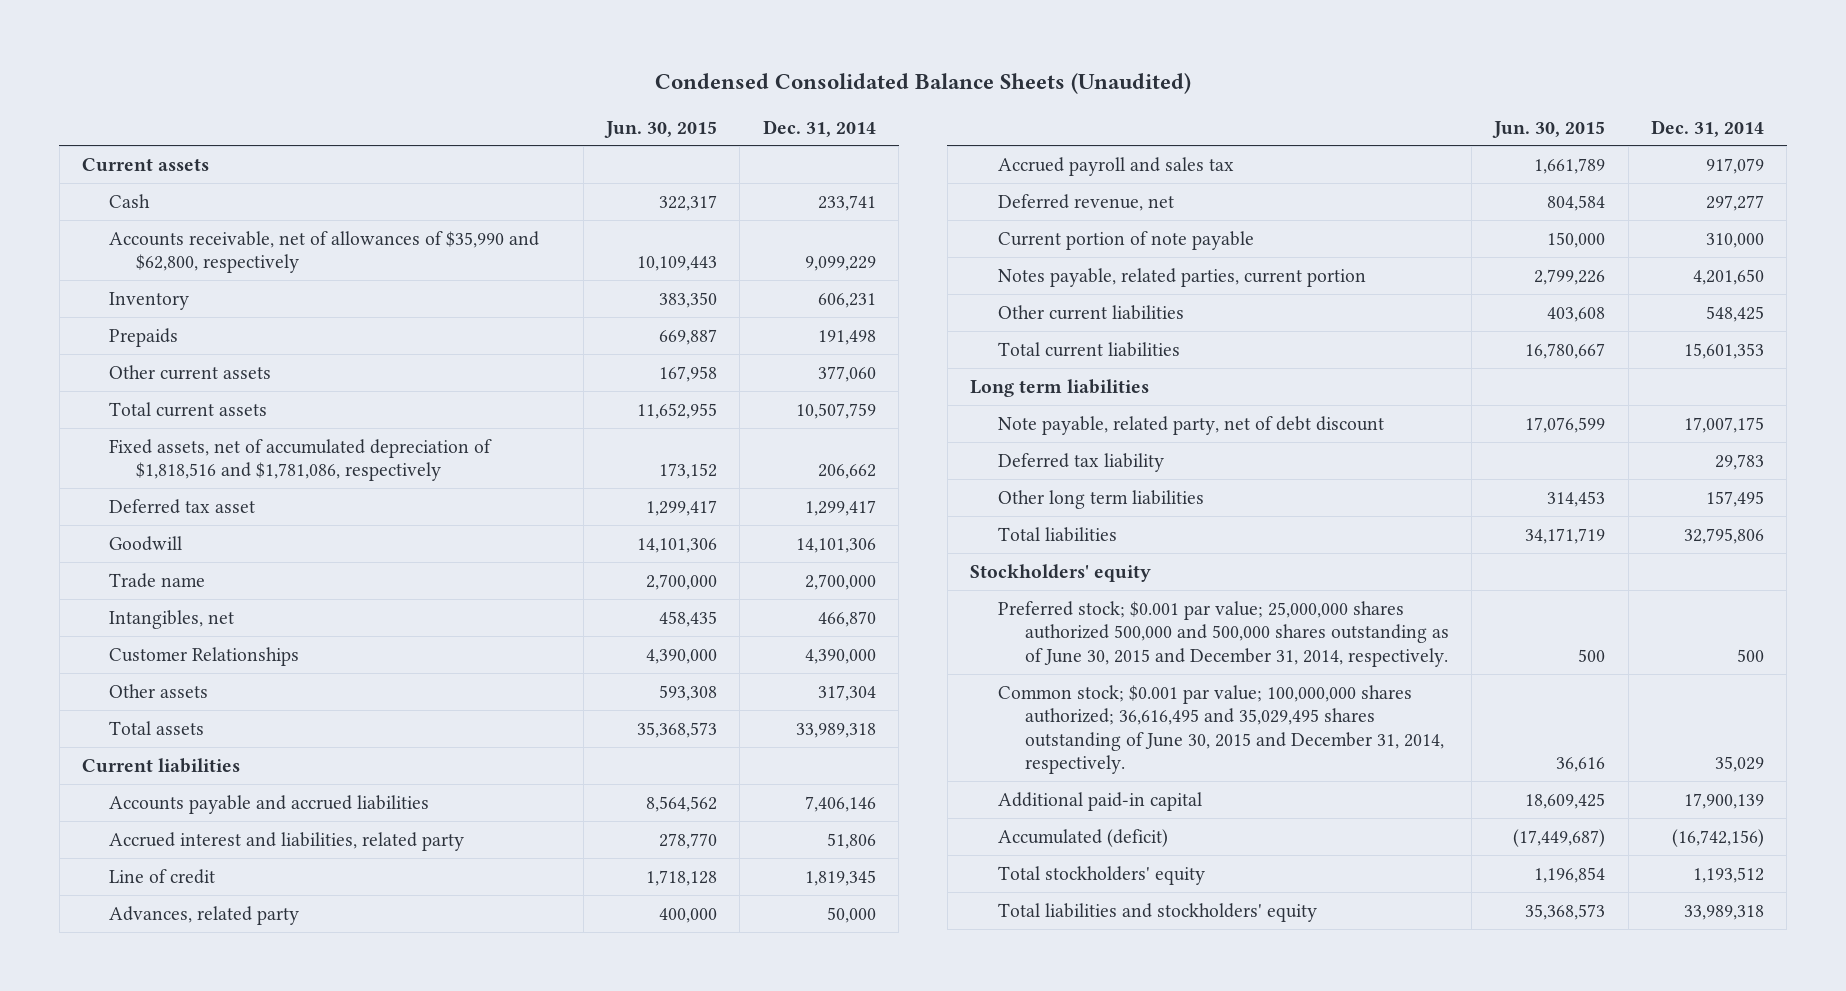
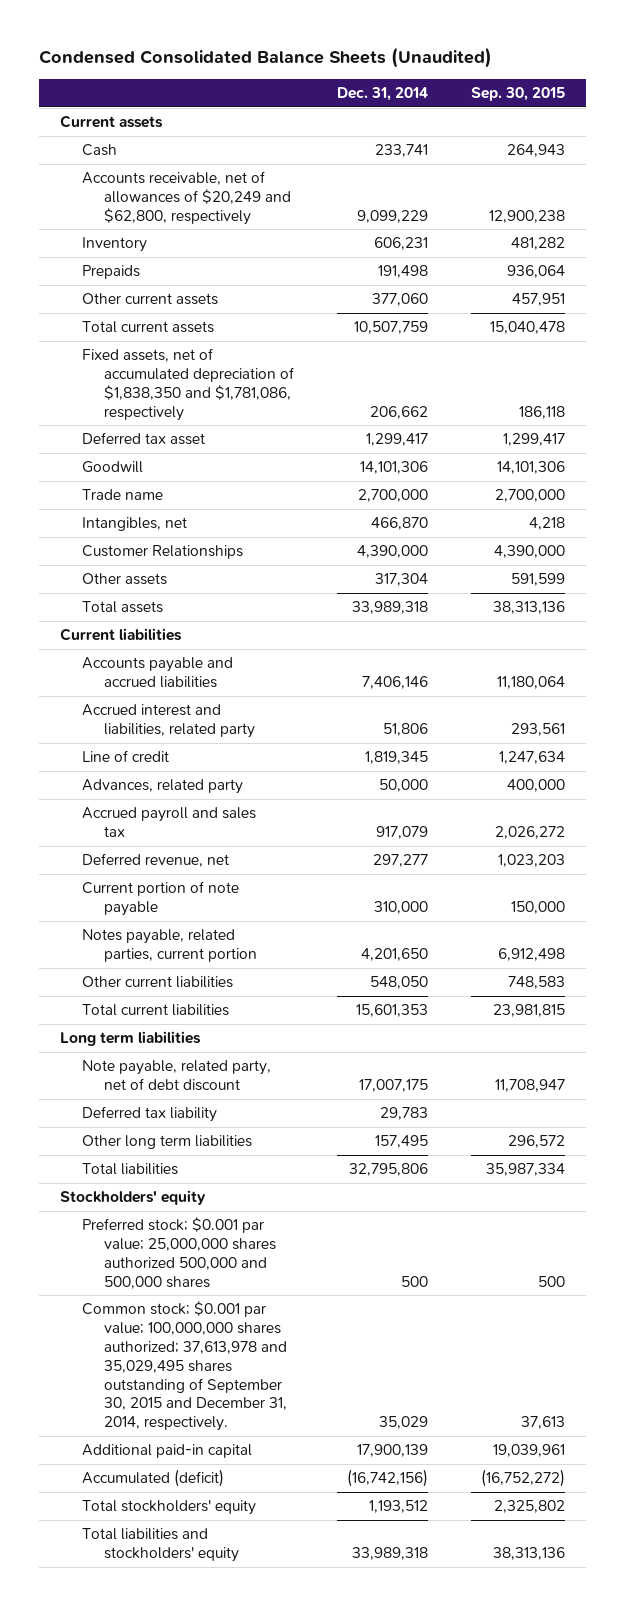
[604,120,718,138] Jun. 30, 2015 -> none
none -> [470,87,565,102] Sep. 30, 2015
[109,230,540,274] Accounts receivable, net of allowances of $35,990 and $62,800, respectively -> [82,171,292,225] Accounts receivable, net of allowances of $20,249 and $62,800, respectively
[109,438,493,482] Fixed assets, net of accumulated depreciation of $1,818,516 and $1,781,086, respectively -> [82,348,295,421] Fixed assets, net of accumulated depreciation of $1,838,350 and $1,781,086, respectively
[1706,305,1765,322] 548,425 -> [370,976,429,990] 548,050
[997,600,1449,667] Preferred stock; $0.001 par value; 25,000,000 shares authorized 500,000 and 500,000 shares outstanding as of June 30, 2015 and December 31, 2014, respectively. -> [82,1217,277,1289] Preferred stock; $0.001 par value; 25,000,000 shares authorized 500,000 and 500,000 shares
[997,684,1444,775] Common stock; $0.001 par value; 100,000,000 shares authorized; 36,616,495 and 35,029,495 shares outstanding of June 30, 2015 and December 31, 2014, respectively. -> [82,1301,288,1432] Common stock; $0.001 par value; 100,000,000 shares authorized; 37,613,978 and 35,029,495 shares outstanding of September 30, 2015 and December 31, 2014, respectively.

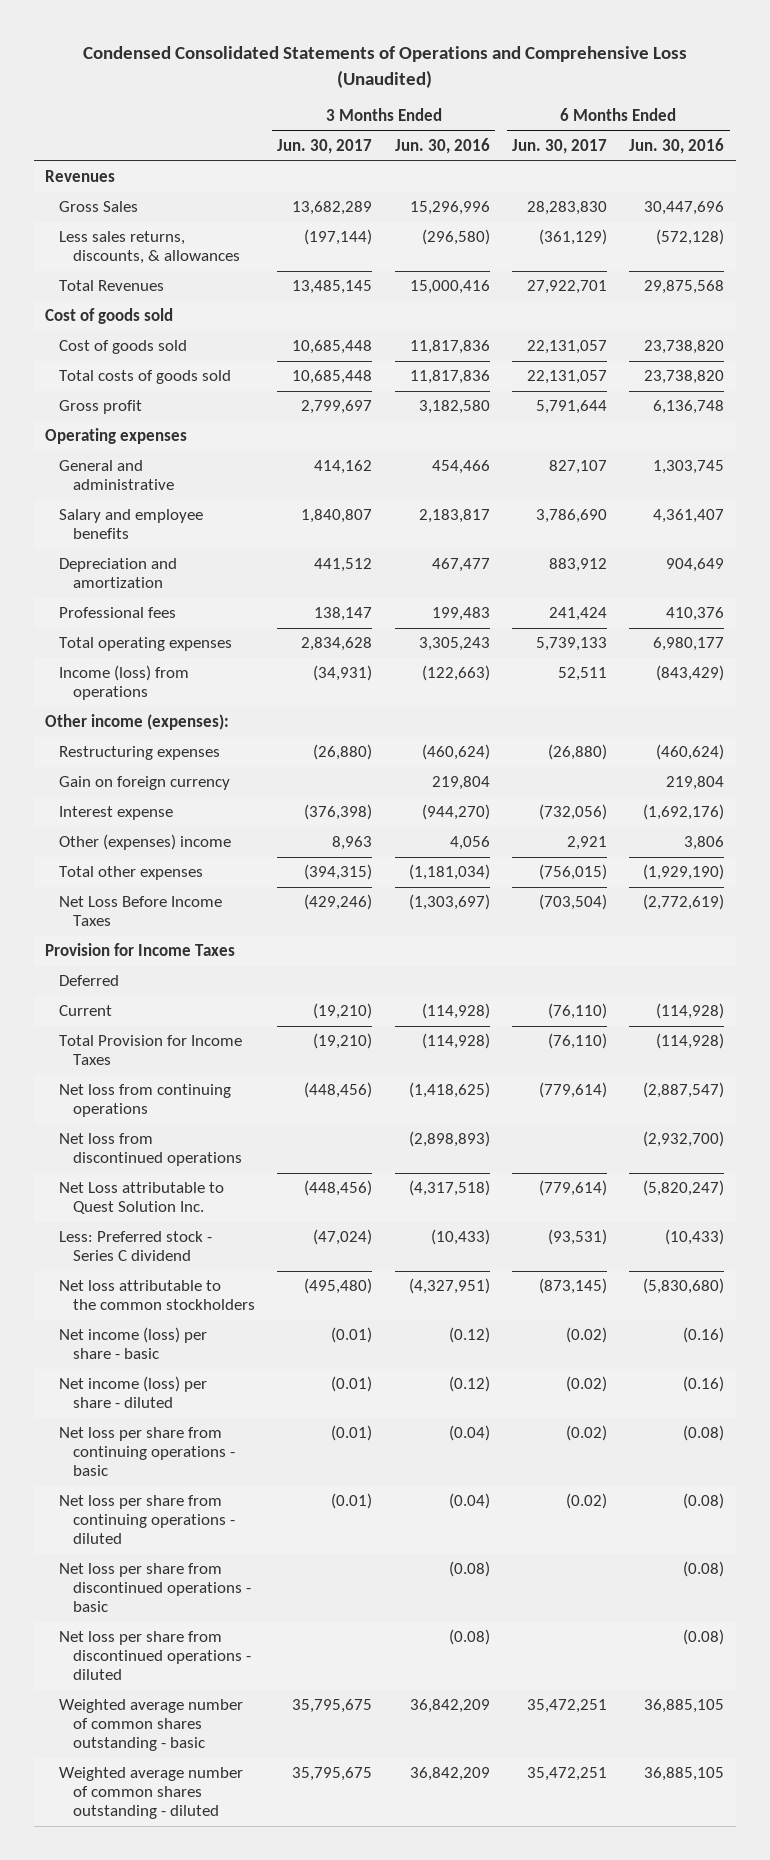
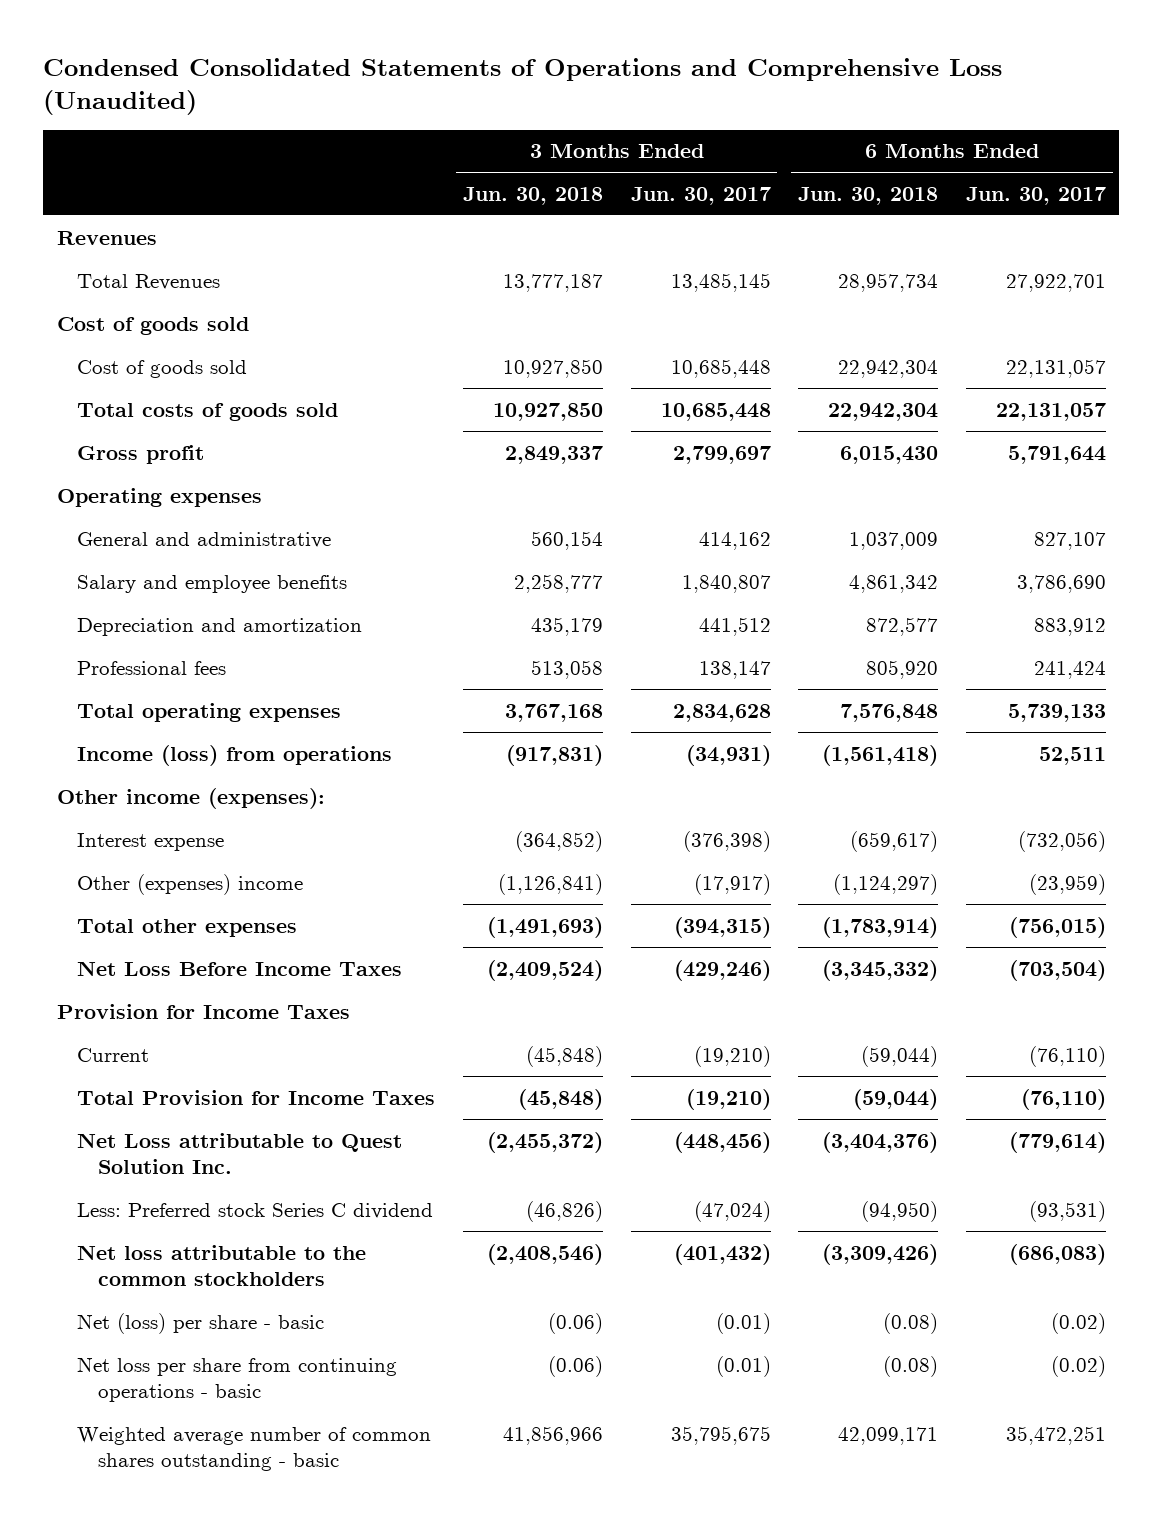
[394,137,490,154] Jun. 30, 2016 -> none
[629,137,725,154] Jun. 30, 2016 -> none
none -> [462,186,603,205] Jun. 30, 2018
none -> [798,186,939,205] Jun. 30, 2018
[59,201,139,213] Gross Sales -> none
[59,231,241,265] Less sales returns, discounts, & allowances -> none
[59,746,221,761] Restructuring expenses -> none
[59,776,231,791] Gain on foreign currency -> none
[332,836,373,851] 8,963 -> [693,873,771,895] (17,917)
[567,836,608,851] 2,921 -> [1028,873,1106,895] (23,959)
[59,975,120,987] Deferred -> none
[59,1084,232,1118] Net loss from continuing operations -> none
[59,1133,243,1167] Net loss from discontinued operations -> none
[59,1376,208,1409] Net income (loss) per share - diluted -> none
[59,1231,213,1262] Less: Preferred stock - Series C dividend -> [77,1202,434,1219] Less: Preferred stock Series C dividend
[304,1278,373,1295] (495,480) -> [673,1243,771,1265] (401,432)
[539,1278,608,1295] (873,145) -> [1008,1243,1106,1265] (686,083)
[59,1327,208,1360] Net income (loss) per share - basic -> [77,1312,325,1334] Net (loss) per share - basic
[59,1495,236,1545] Net loss per share from continuing operations - diluted -> none
[59,1563,252,1613] Net loss per share from discontinued operations - basic -> none
[59,1631,252,1681] Net loss per share from discontinued operations - diluted -> none
[59,1767,244,1820] Weighted average number of common shares outstanding - diluted -> none

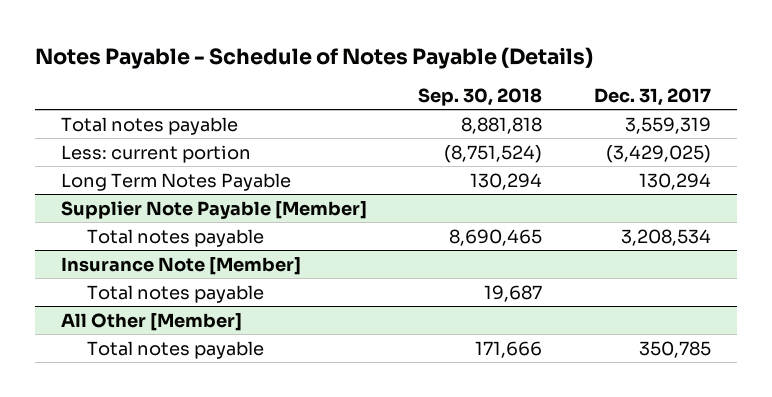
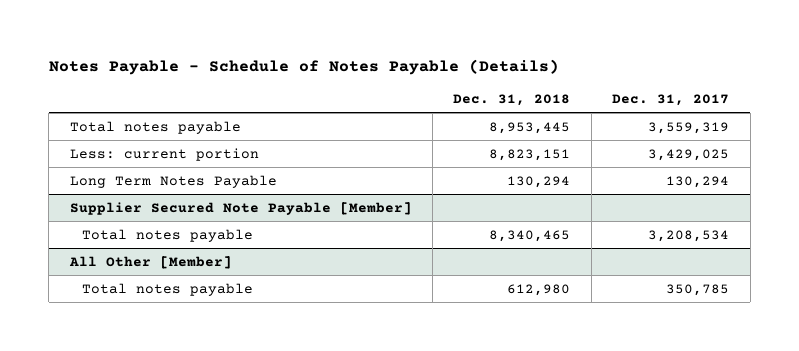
[418,88,543,107] Sep. 30, 2018 -> none
none -> [453,94,571,107] Dec. 31, 2018
[605,144,711,163] (3,429,025) -> [648,148,730,161] 3,429,025
[61,200,368,219] Supplier Note Payable [Member] -> [69,201,412,215] Supplier Secured Note Payable [Member]
[61,256,302,275] Insurance Note [Member] -> none
[87,284,265,303] Total notes payable -> none

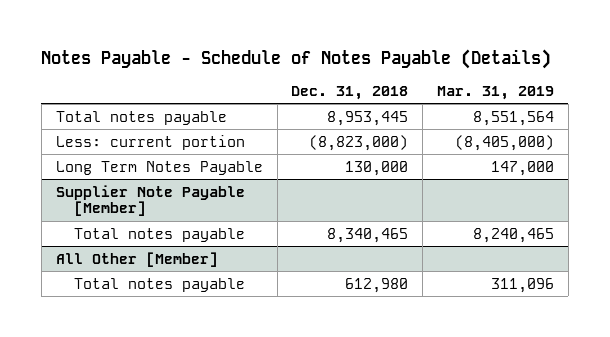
[612,94,730,107] Dec. 31, 2017 -> none
none -> [437,85,555,100] Mar. 31, 2019
[489,148,571,161] 8,823,151 -> [309,134,409,151] (8,823,000)
[507,175,571,188] 130,294 -> [345,160,409,176] 130,000
[69,201,412,215] Supplier Secured Note Payable [Member] -> [55,184,245,217] Supplier Note Payable [Member]

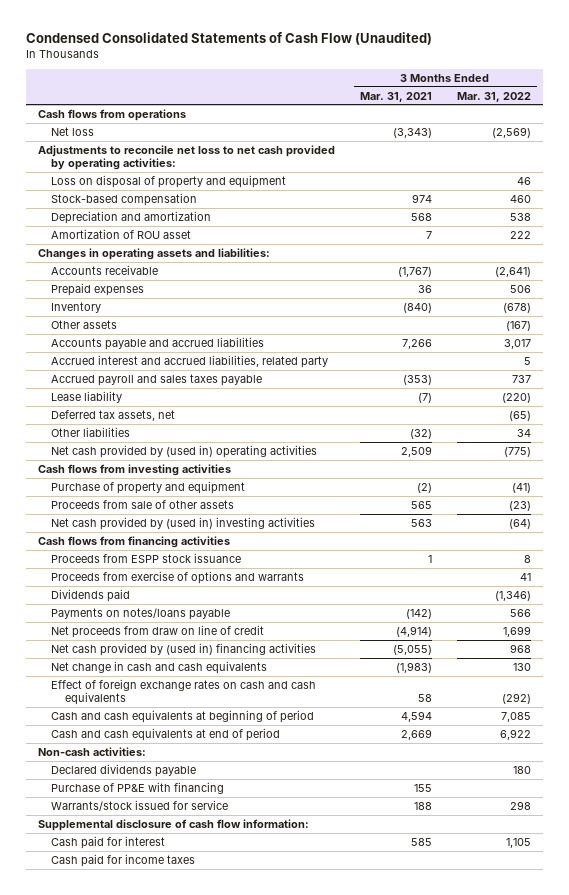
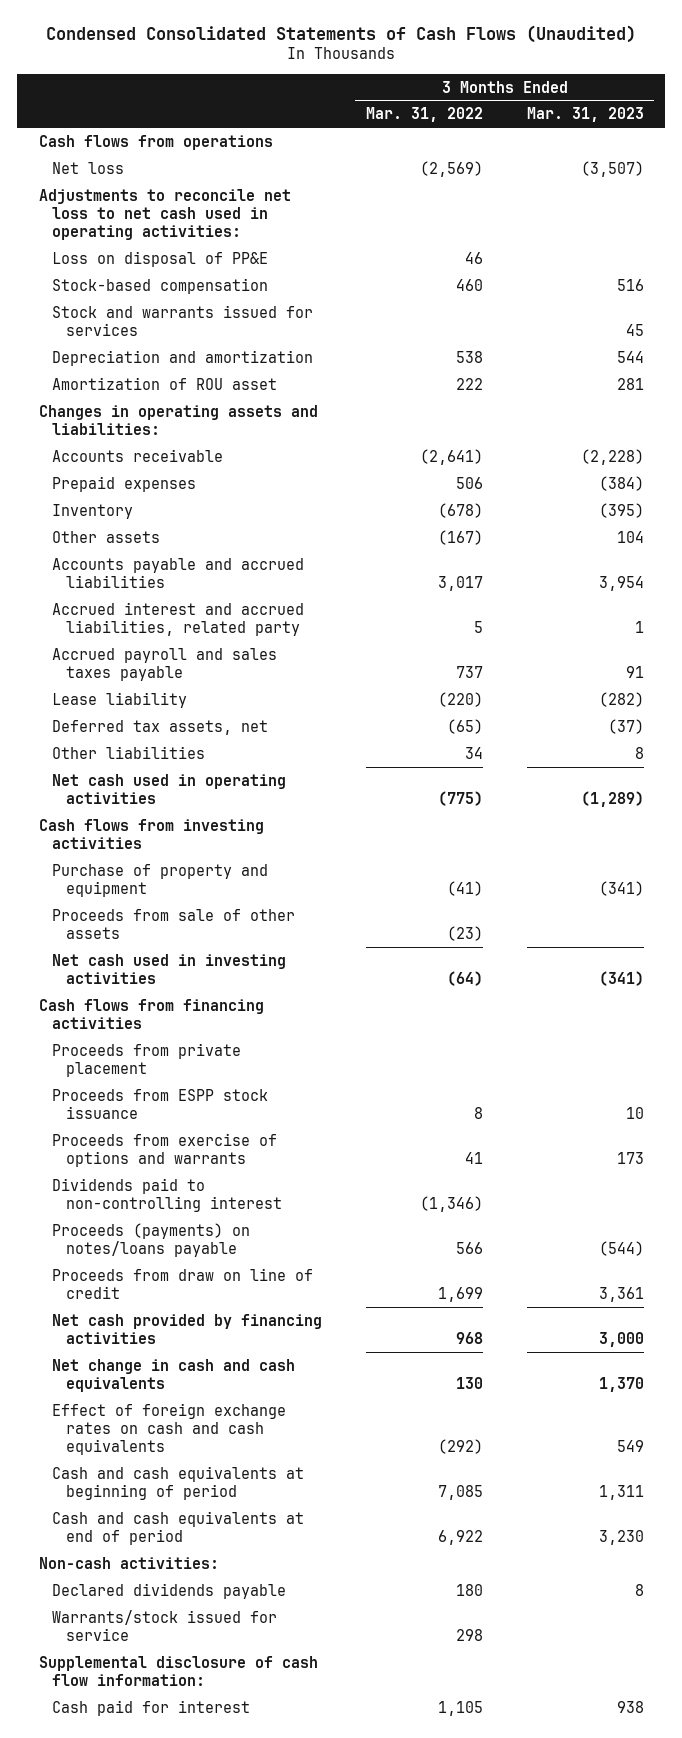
[25,32,432,46] Condensed Consolidated Statements of Cash Flow (Unaudited) -> [46,24,637,43] Condensed Consolidated Statements of Cash Flows (Unaudited)
[359,91,432,102] Mar. 31, 2021 -> none
none -> [526,107,644,123] Mar. 31, 2023
[38,144,336,170] Adjustments to reconcile net loss to net cash provided by operating activities: -> [38,188,291,240] Adjustments to reconcile net loss to net cash used in operating activities:
[51,174,287,188] Loss on disposal of property and equipment -> [52,250,269,267] Loss on disposal of PP&E
none -> [52,304,314,336] Stock and warrants issued for services
[51,444,318,458] Net cash provided by (used in) operating activities -> [52,773,287,804] Net cash used in operating activities
[51,516,316,530] Net cash provided by (used in) investing activities -> [52,953,287,984] Net cash used in investing activities
none -> [52,1042,242,1077] Proceeds from private placement
[51,588,131,602] Dividends paid -> [52,1177,282,1212] Dividends paid to non-controlling interest
[51,607,231,620] Payments on notes/loans payable -> [52,1222,251,1257] Proceeds (payments) on notes/loans payable
[51,624,265,638] Net proceeds from draw on line of credit -> [52,1267,314,1299] Proceeds from draw on line of credit
[51,642,317,656] Net cash provided by (used in) financing activities -> [52,1313,323,1344] Net cash provided by financing activities
[51,781,225,794] Purchase of PP&E with financing -> none
[51,853,196,867] Cash paid for income taxes -> none

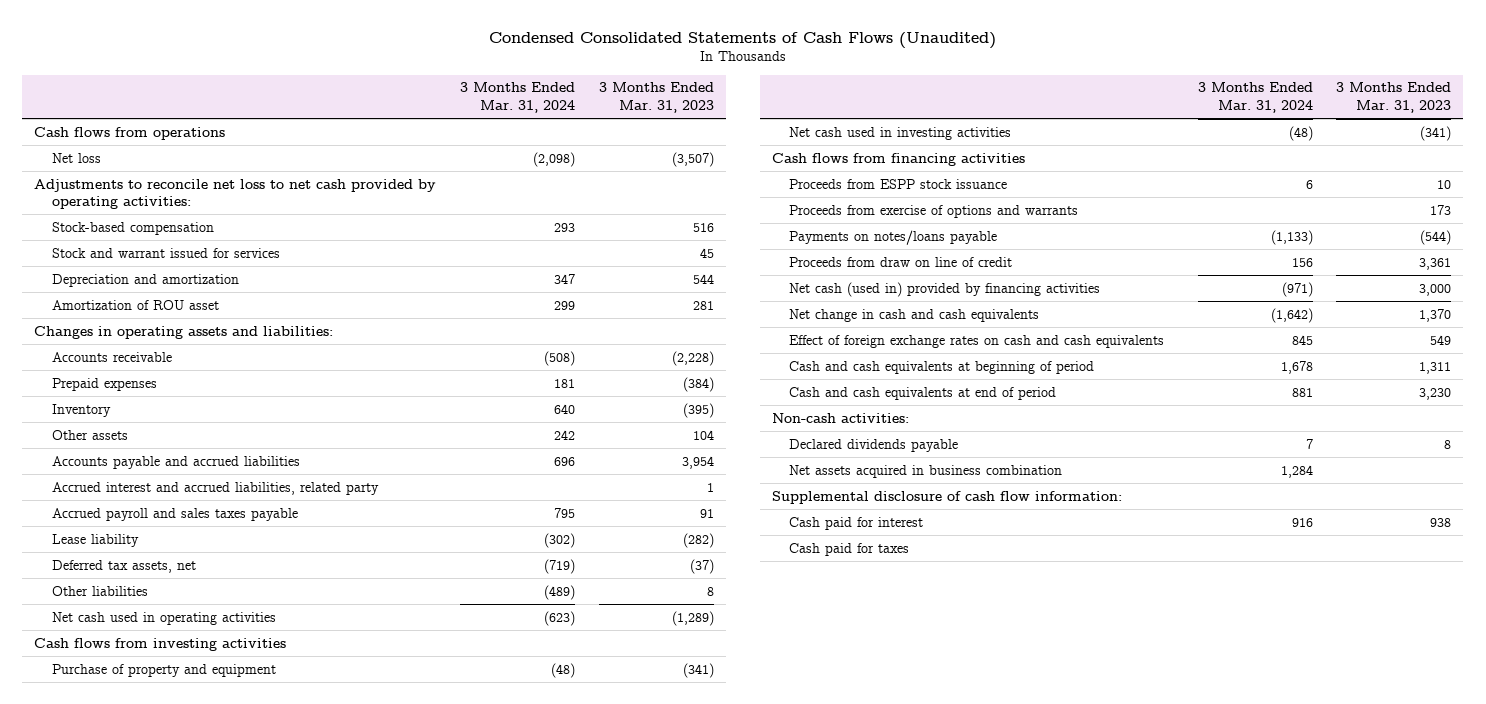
[365,107,483,123] Mar. 31, 2022 -> none
none -> [460,82,576,113] 3 Months Ended Mar. 31, 2024
[52,250,269,267] Loss on disposal of PP&E -> none
[38,188,291,240] Adjustments to reconcile net loss to net cash used in operating activities: -> [34,178,437,210] Adjustments to reconcile net loss to net cash provided by operating activities:
[52,304,314,336] Stock and warrants issued for services -> [51,247,280,258] Stock and warrant issued for services
[52,908,296,939] Proceeds from sale of other assets -> none
[52,1042,242,1077] Proceeds from private placement -> none
[52,1177,282,1212] Dividends paid to non-controlling interest -> none
[52,1222,251,1257] Proceeds (payments) on notes/loans payable -> [789,229,998,245] Payments on notes/loans payable
[52,1313,323,1344] Net cash provided by financing activities -> [789,281,1101,297] Net cash (used in) provided by financing activities
[52,1609,278,1641] Warrants/stock issued for service -> none
none -> [789,464,1063,478] Net assets acquired in business combination
none -> [789,542,910,556] Cash paid for taxes

